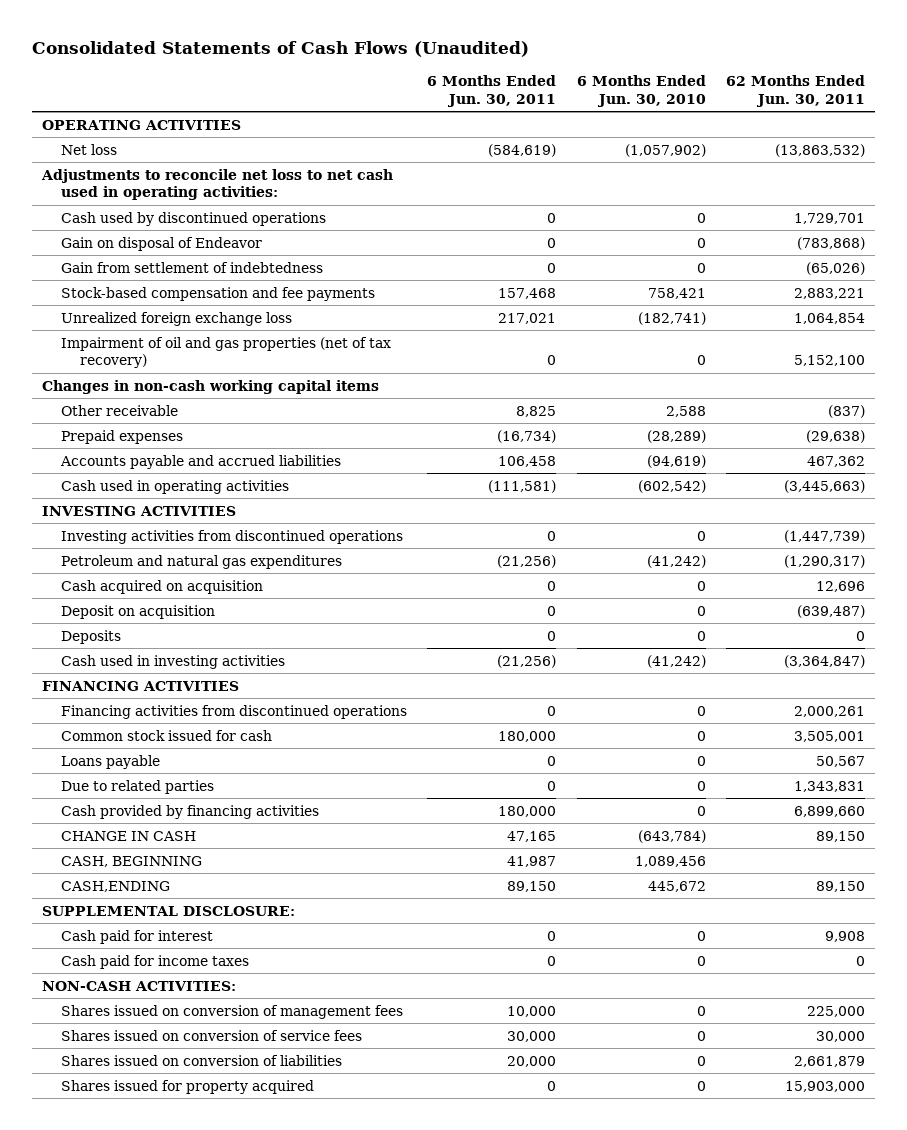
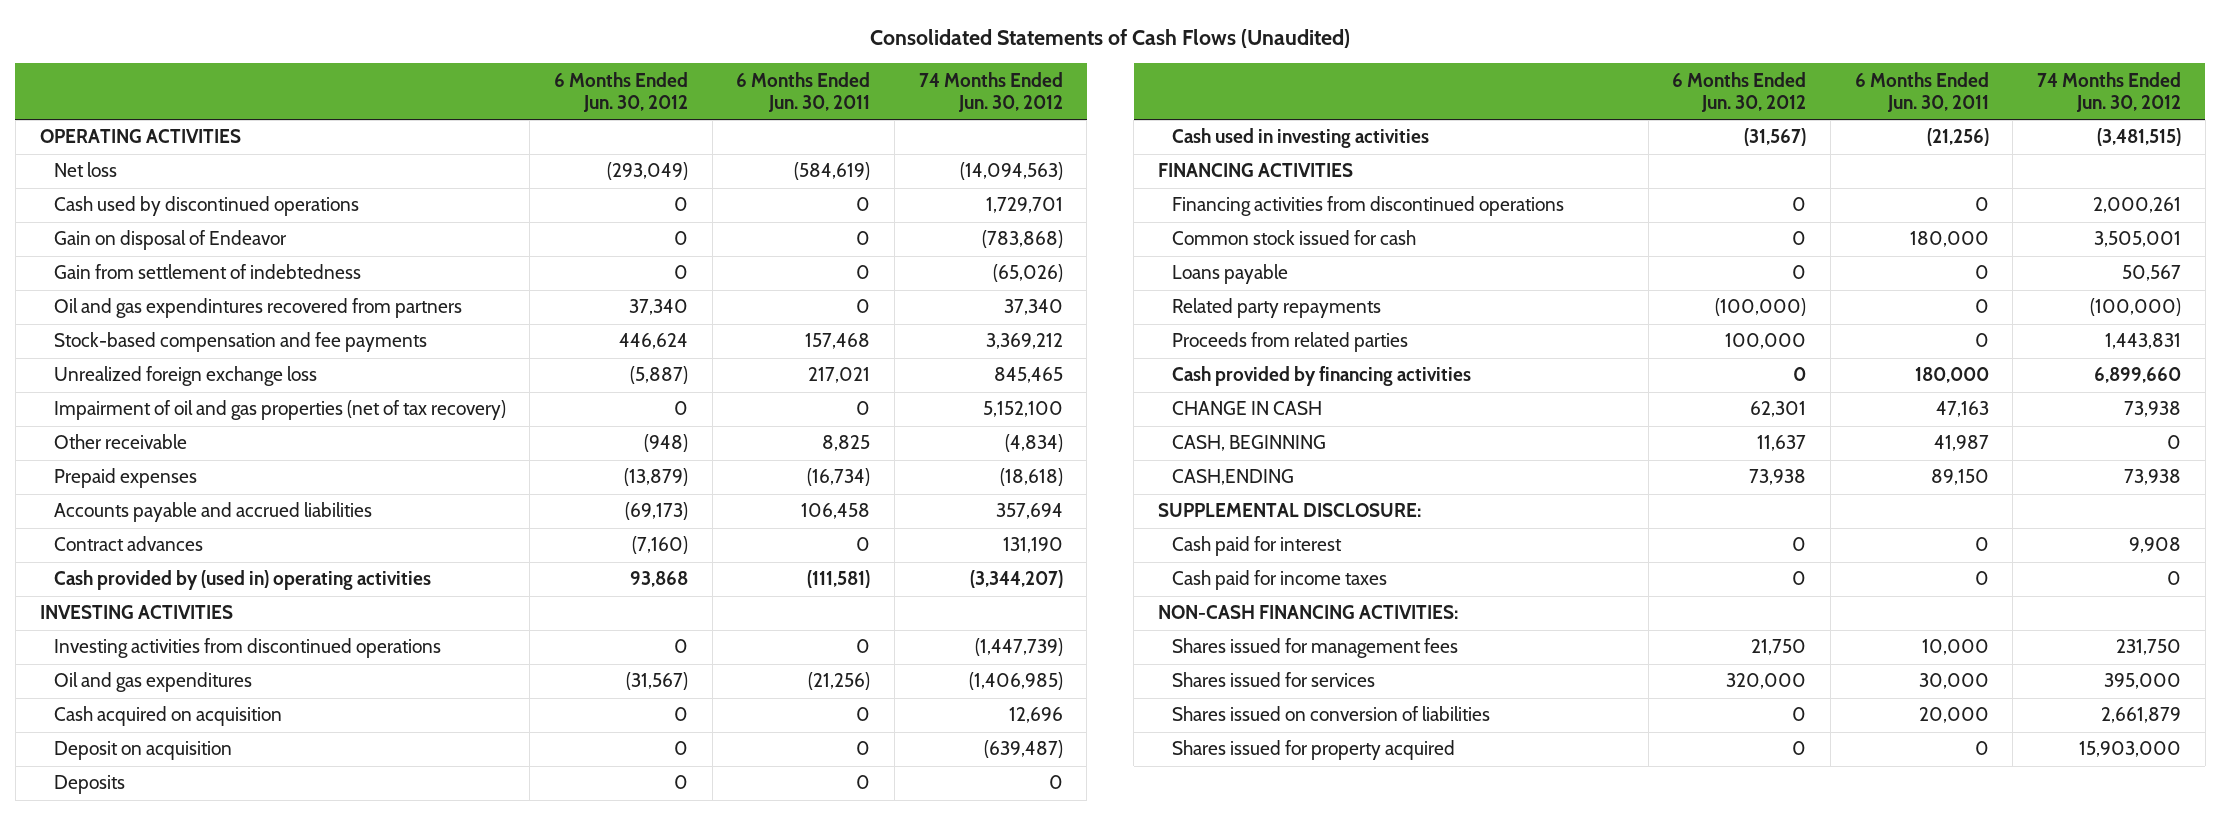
[576,75,706,107] 6 Months Ended Jun. 30, 2010 -> none
[726,75,866,107] 62 Months Ended Jun. 30, 2011 -> none
none -> [554,71,689,113] 6 Months Ended Jun. 30, 2012
none -> [918,71,1063,113] 74 Months Ended Jun. 30, 2012
[41,168,394,201] Adjustments to reconcile net loss to net cash used in operating activities: -> none
none -> [53,298,462,319] Oil and gas expendintures recovered from partners
[42,379,380,394] Changes in non-cash working capital items -> none
none -> [53,536,203,552] Contract advances
[61,479,290,494] Cash used in operating activities -> [53,570,431,591] Cash provided by (used in) operating activities
[61,554,343,569] Petroleum and natural gas expenditures -> [53,672,252,693] Oil and gas expenditures
[61,779,215,794] Due to related parties -> [1171,298,1381,319] Related party repayments
none -> [1171,332,1408,353] Proceeds from related parties
[507,830,557,842] 47,165 -> [1935,401,1989,418] 47,163
[42,980,237,991] NON-CASH ACTIVITIES: -> [1157,605,1458,620] NON-CASH FINANCING ACTIVITIES:
[61,1004,404,1019] Shares issued on conversion of management fees -> [1171,638,1458,659] Shares issued for management fees
[61,1029,363,1041] Shares issued on conversion of service fees -> [1171,672,1375,688] Shares issued for services

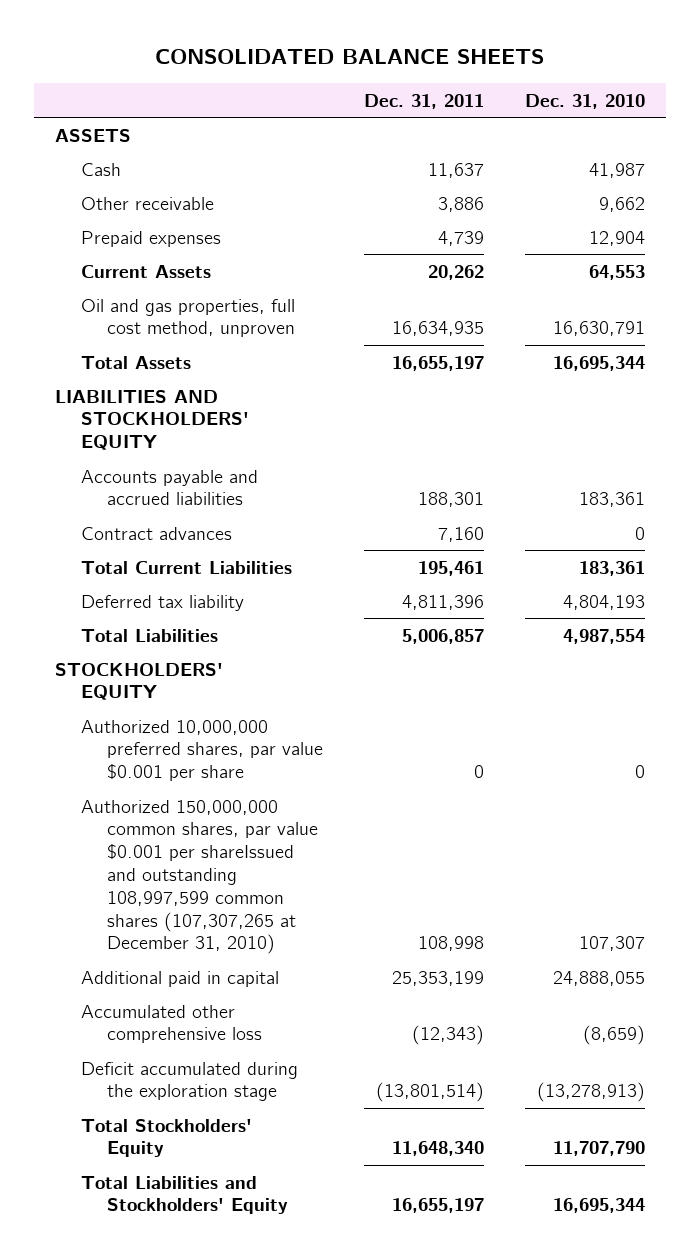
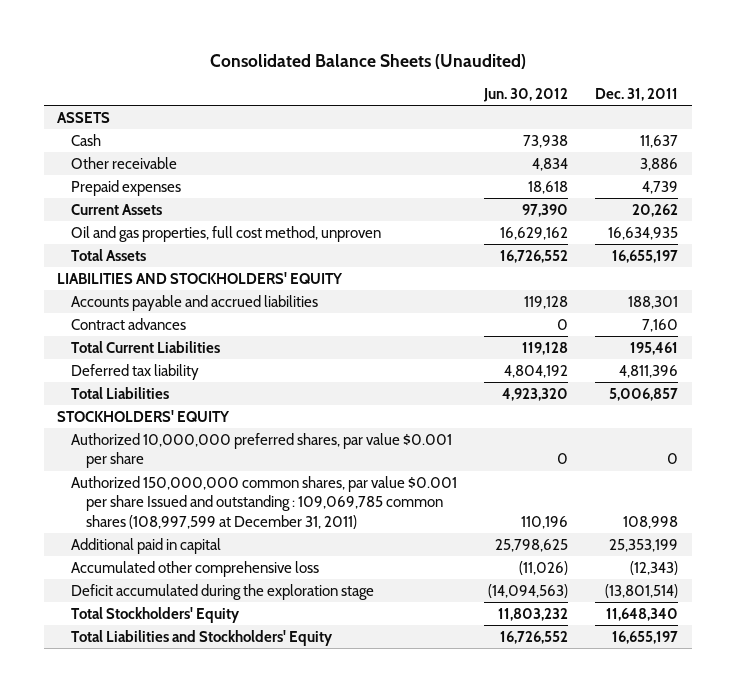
[154,48,544,64] CONSOLIDATED BALANCE SHEETS -> [209,54,526,70] Consolidated Balance Sheets (Unaudited)
[524,93,645,109] Dec. 31, 2010 -> none
none -> [483,88,569,103] Jun. 30, 2012
[80,799,318,955] Authorized 150,000,000 common shares, par value $0.001 per shareIssued and outstanding 108,997,599 common shares (107,307,265 at December 31, 2010) -> [71,475,458,529] Authorized 150,000,000 common shares, par value $0.001 per share Issued and outstanding : 109,069,785 common shares (108,997,599 at December 31, 2011)

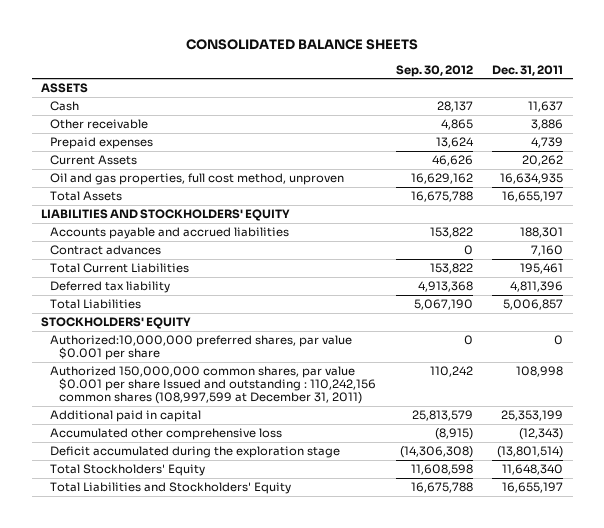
[209,54,526,70] Consolidated Balance Sheets (Unaudited) -> [186,39,419,51] CONSOLIDATED BALANCE SHEETS
[483,88,569,103] Jun. 30, 2012 -> none
none -> [395,64,473,77] Sep. 30, 2012
[71,432,453,469] Authorized 10,000,000 preferred shares, par value $0.001 per share -> [50,335,353,361] Authorized:10,000,000 preferred shares, par value $0.001 per share
[71,475,458,529] Authorized 150,000,000 common shares, par value $0.001 per share Issued and outstanding : 109,069,785 common shares (108,997,599 at December 31, 2011) -> [50,366,377,405] Authorized 150,000,000 common shares, par value $0.001 per share Issued and outstanding : 110,242,156 common shares (108,997,599 at December 31, 2011)

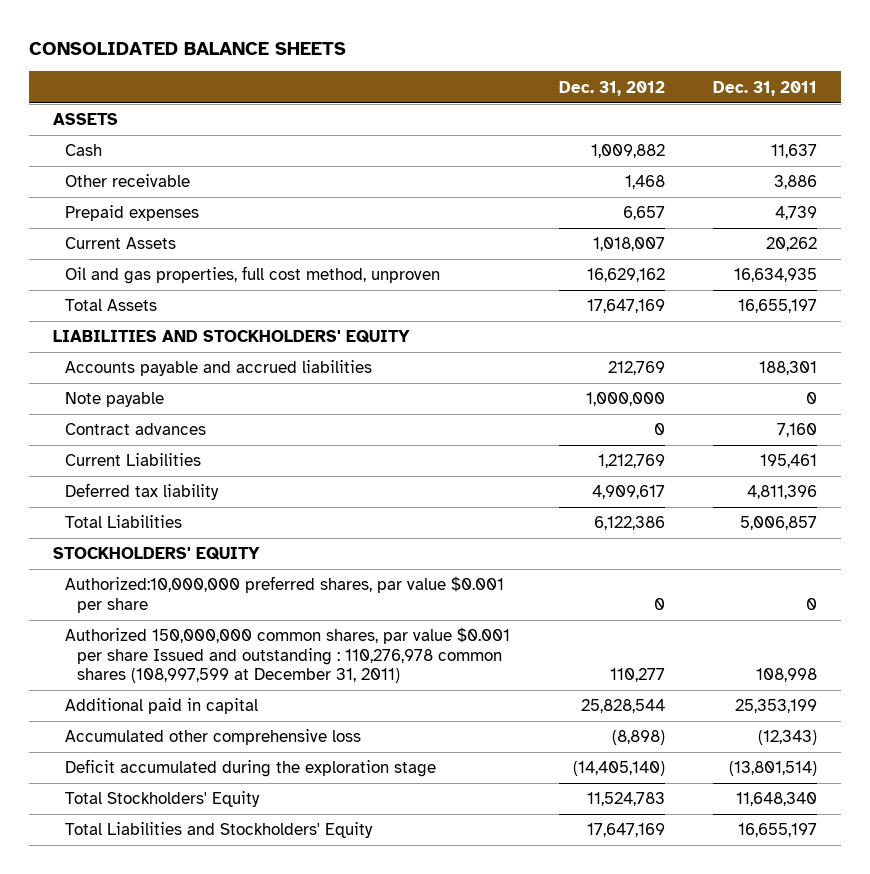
[395,64,473,77] Sep. 30, 2012 -> none
none -> [558,80,665,96] Dec. 31, 2012
none -> [65,392,165,408] Note payable
[50,263,190,274] Total Current Liabilities -> [65,453,202,467] Current Liabilities
[50,366,377,405] Authorized 150,000,000 common shares, par value $0.001 per share Issued and outstanding : 110,242,156 common shares (108,997,599 at December 31, 2011) -> [65,627,511,683] Authorized 150,000,000 common shares, par value $0.001 per share Issued and outstanding : 110,276,978 common shares (108,997,599 at December 31, 2011)

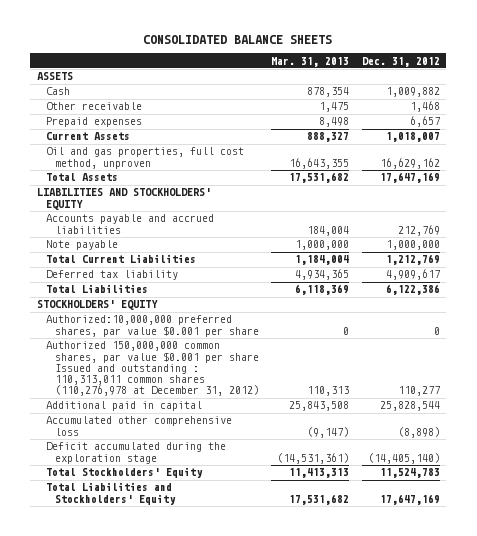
[713,80,818,96] Dec. 31, 2011 -> none
none -> [271,56,350,67] Mar. 31, 2013
[65,423,207,436] Contract advances -> none
[65,453,202,467] Current Liabilities -> [45,254,196,264] Total Current Liabilities
[65,627,511,683] Authorized 150,000,000 common shares, par value $0.001 per share Issued and outstanding : 110,276,978 common shares (108,997,599 at December 31, 2011) -> [45,341,259,397] Authorized 150,000,000 common shares, par value $0.001 per share Issued and outstanding : 110,313,011 common shares (110,276,978 at December 31, 2012)

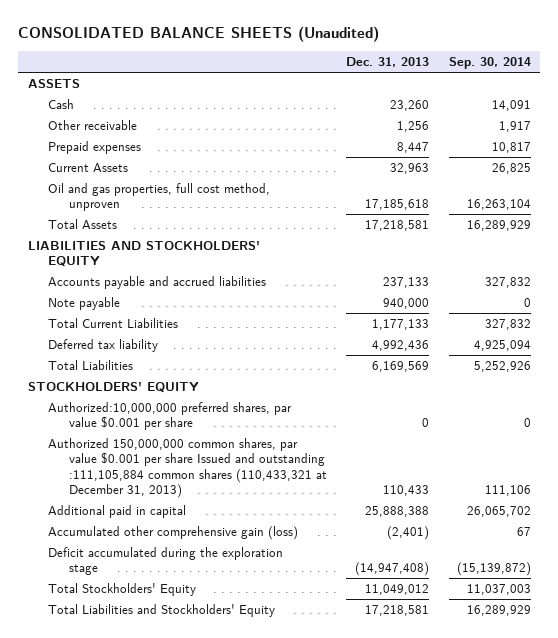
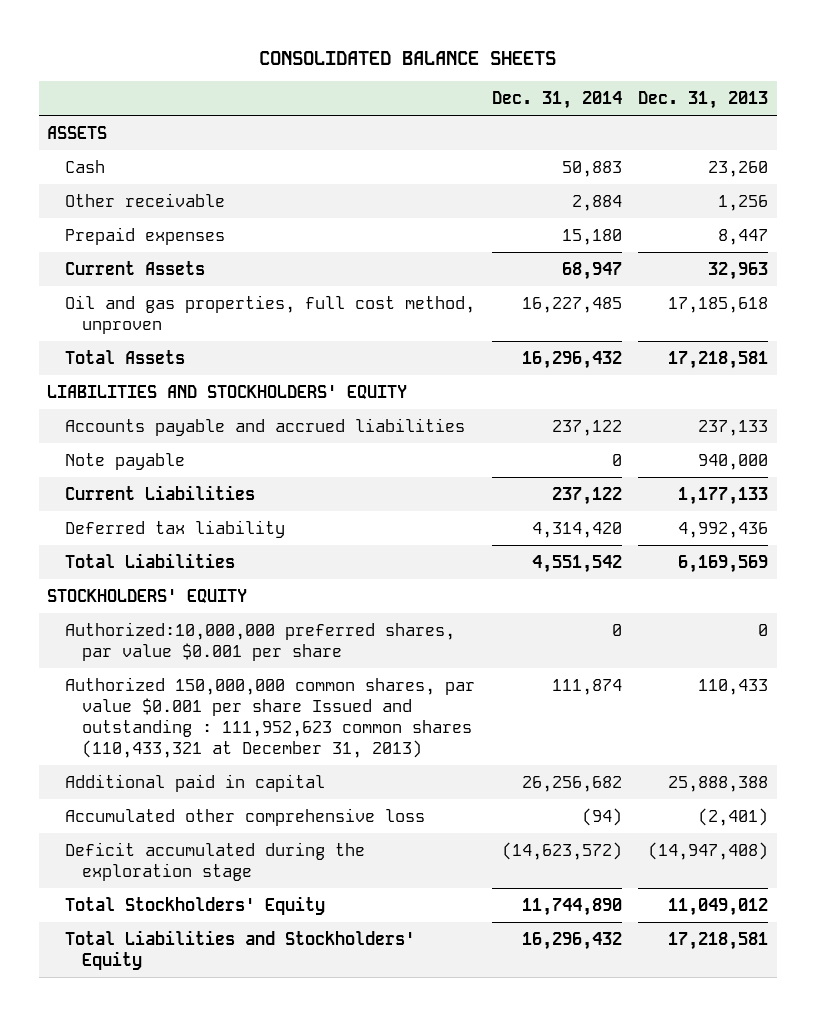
[17,26,379,43] CONSOLIDATED BALANCE SHEETS (Unaudited) -> [258,50,556,65] CONSOLIDATED BALANCE SHEETS
[448,57,531,70] Sep. 30, 2014 -> none
none -> [491,91,622,110] Dec. 31, 2014
[48,317,179,328] Total Current Liabilities -> [64,484,255,500] Current Liabilities
[48,437,328,498] Authorized 150,000,000 common shares, par value $0.001 per share Issued and outstanding :111,105,884 common shares (110,433,321 at December 31, 2013) -> [64,676,475,759] Authorized 150,000,000 common shares, par value $0.001 per share Issued and outstanding : 111,952,623 common shares (110,433,321 at December 31, 2013)
[48,525,299,540] Accumulated other comprehensive gain (loss) -> [64,807,425,826] Accumulated other comprehensive loss

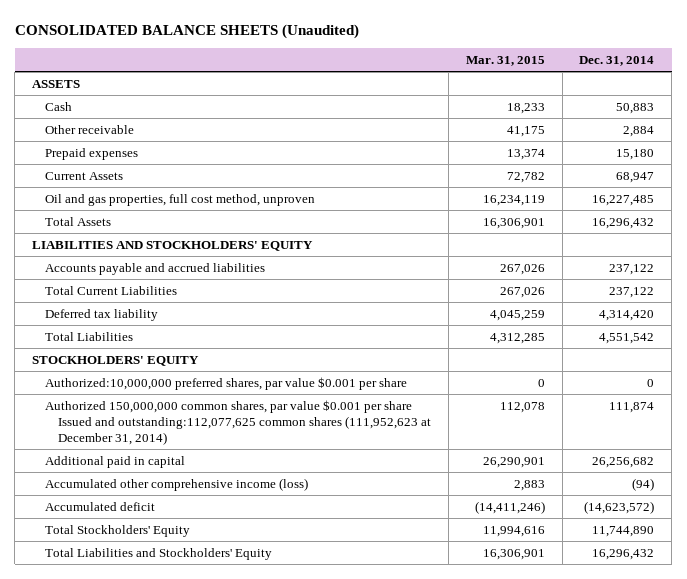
[258,50,556,65] CONSOLIDATED BALANCE SHEETS -> [14,23,359,39] CONSOLIDATED BALANCE SHEETS (Unaudited)
[638,91,769,110] Dec. 31, 2013 -> none
none -> [465,55,545,66] Mar. 31, 2015
[64,452,185,470] Note payable -> none
[64,484,255,500] Current Liabilities -> [45,285,178,295] Total Current Liabilities
[64,676,475,759] Authorized 150,000,000 common shares, par value $0.001 per share Issued and outstanding : 111,952,623 common shares (110,433,321 at December 31, 2013) -> [45,399,431,445] Authorized 150,000,000 common shares, par value $0.001 per share Issued and outstanding:112,077,625 common shares (111,952,623 at December 31, 2014)
[64,807,425,826] Accumulated other comprehensive loss -> [45,477,309,491] Accumulated other comprehensive income (loss)
[64,841,365,881] Deficit accumulated during the exploration stage -> [45,501,156,511] Accumulated deficit

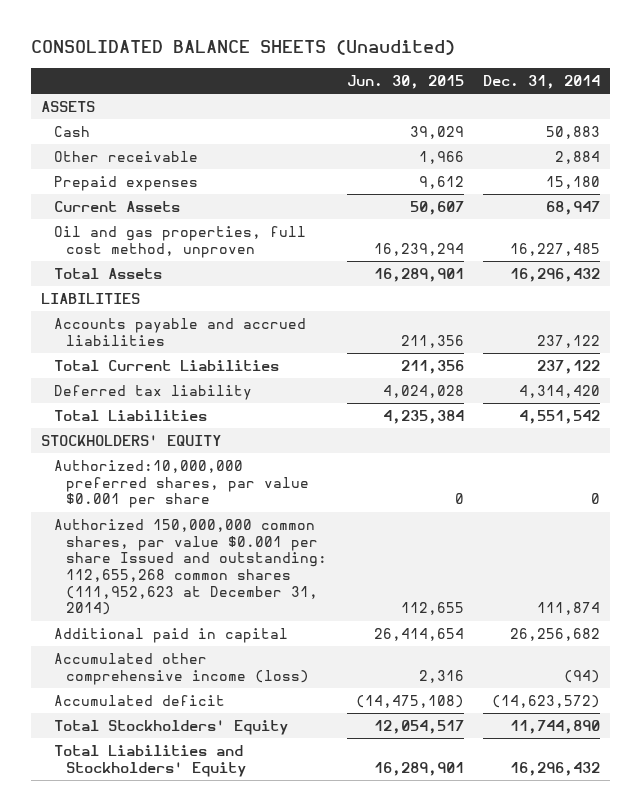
[465,55,545,66] Mar. 31, 2015 -> none
none -> [346,74,464,89] Jun. 30, 2015
[32,240,314,251] LIABILITIES AND STOCKHOLDERS' EQUITY -> none
none -> [41,293,141,305] LIABILITIES
[45,399,431,445] Authorized 150,000,000 common shares, par value $0.001 per share Issued and outstanding:112,077,625 common shares (111,952,623 at December 31, 2014) -> [53,519,328,616] Authorized 150,000,000 common shares, par value $0.001 per share Issued and outstanding: 112,655,268 common shares (111,952,623 at December 31, 2014)

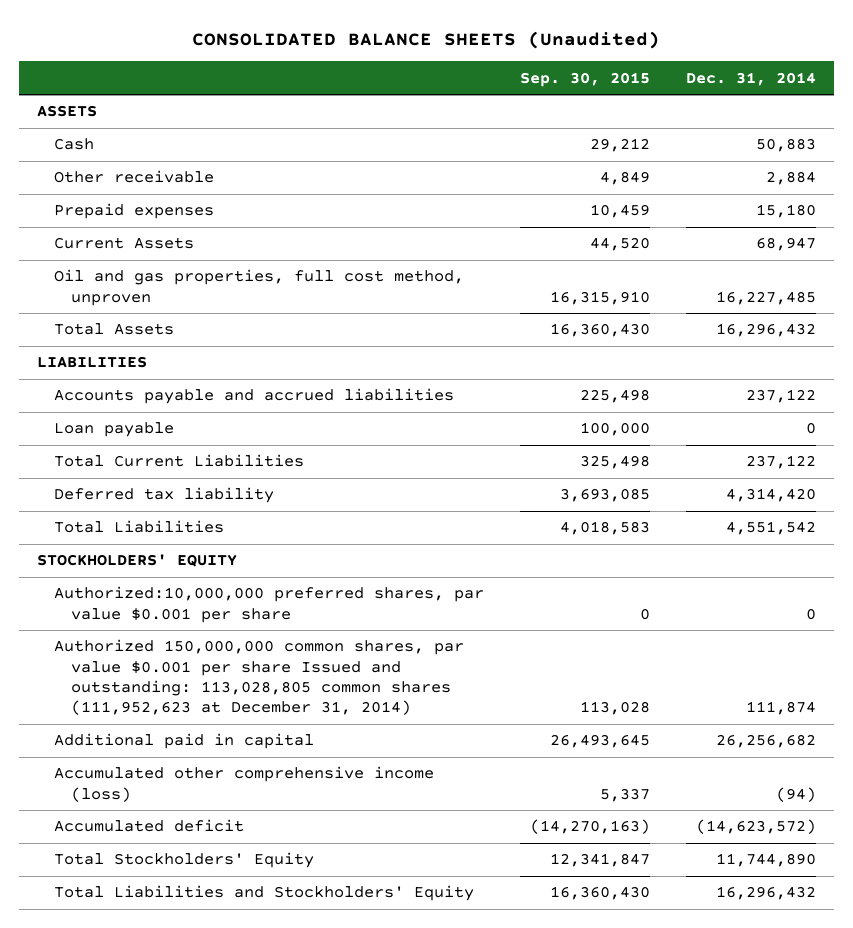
[346,74,464,89] Jun. 30, 2015 -> none
none -> [519,71,650,87] Sep. 30, 2015
none -> [53,422,174,438] Loan payable
[53,519,328,616] Authorized 150,000,000 common shares, par value $0.001 per share Issued and outstanding: 112,655,268 common shares (111,952,623 at December 31, 2014) -> [53,639,464,716] Authorized 150,000,000 common shares, par value $0.001 per share Issued and outstanding: 113,028,805 common shares (111,952,623 at December 31, 2014)

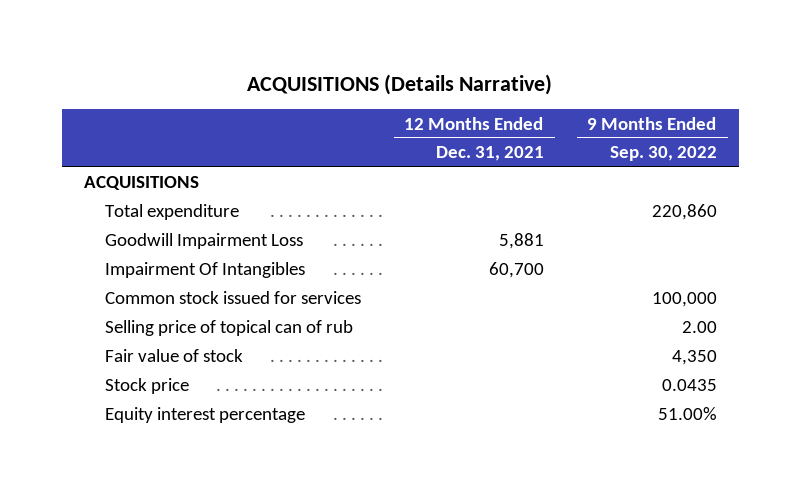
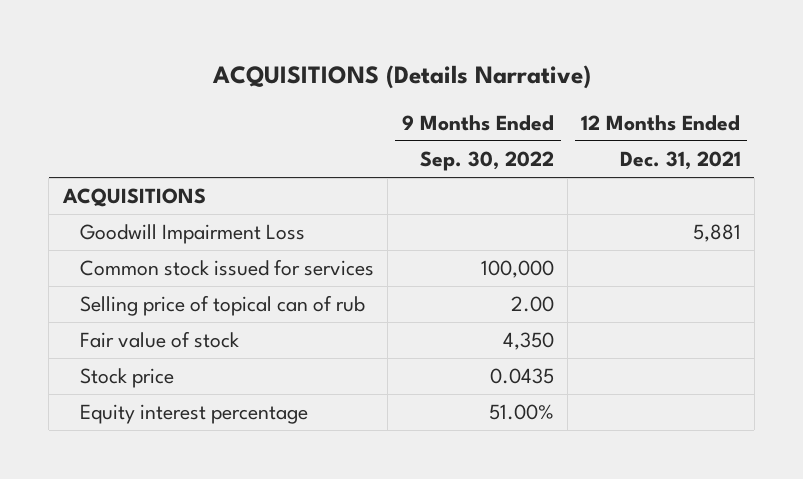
[105,204,240,221] Total expenditure -> none
[105,262,306,279] Impairment Of Intangibles -> none

